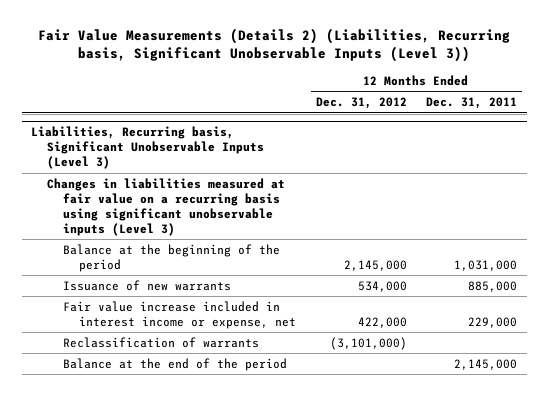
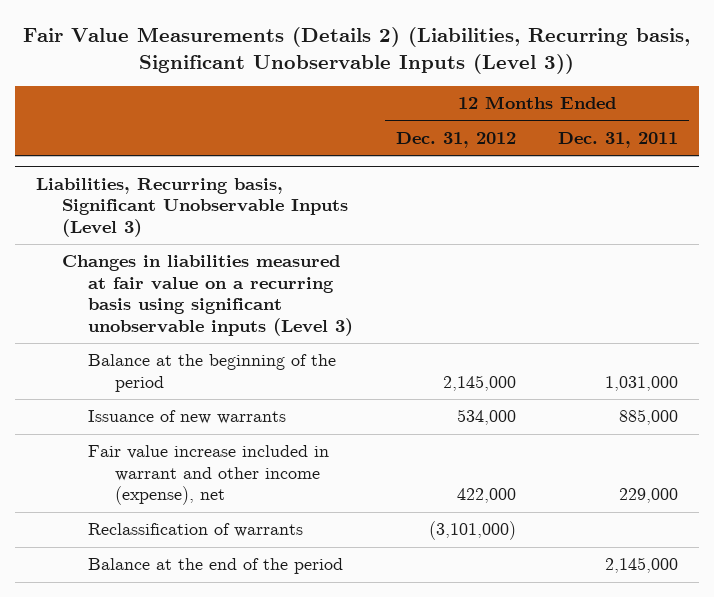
[62,300,296,329] Fair value increase included in interest income or expense, net -> [88,445,330,506] Fair value increase included in warrant and other income (expense), net

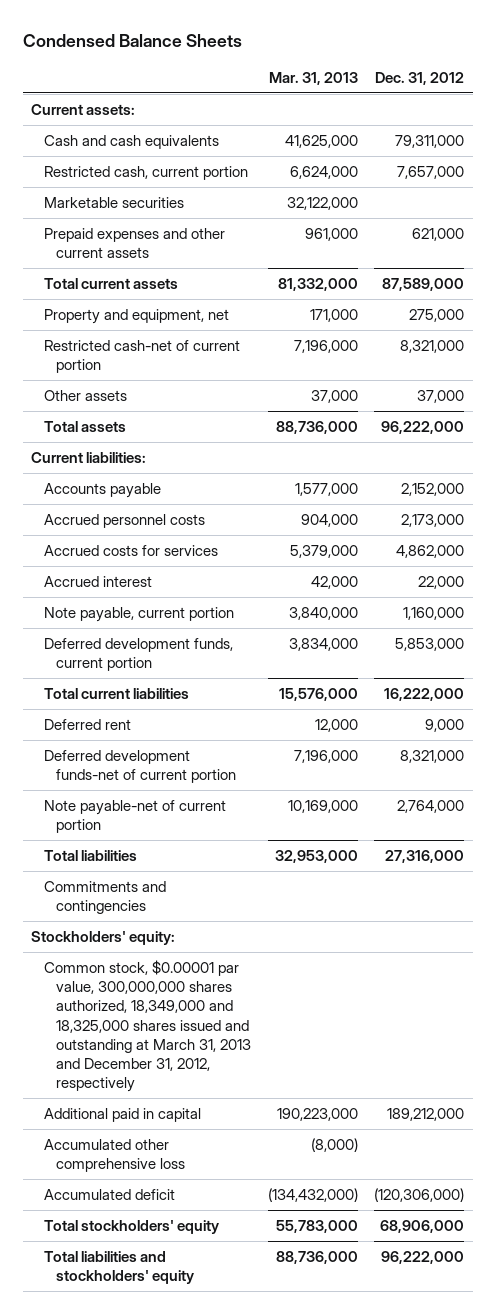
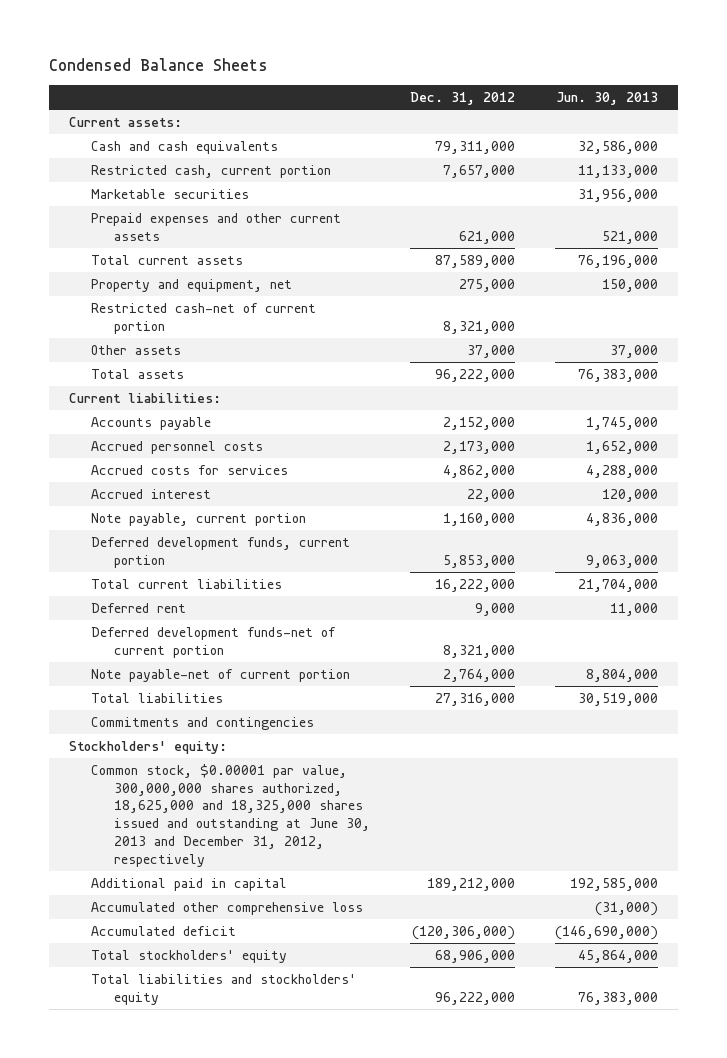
[268,71,358,85] Mar. 31, 2013 -> none
none -> [555,91,658,105] Jun. 30, 2013
[43,960,252,1093] Common stock, $0.00001 par value, 300,000,000 shares authorized, 18,349,000 and 18,325,000 shares issued and outstanding at March 31, 2013 and December 31, 2012, respectively -> [91,763,370,867] Common stock, $0.00001 par value, 300,000,000 shares authorized, 18,625,000 and 18,325,000 shares issued and outstanding at June 30, 2013 and December 31, 2012, respectively

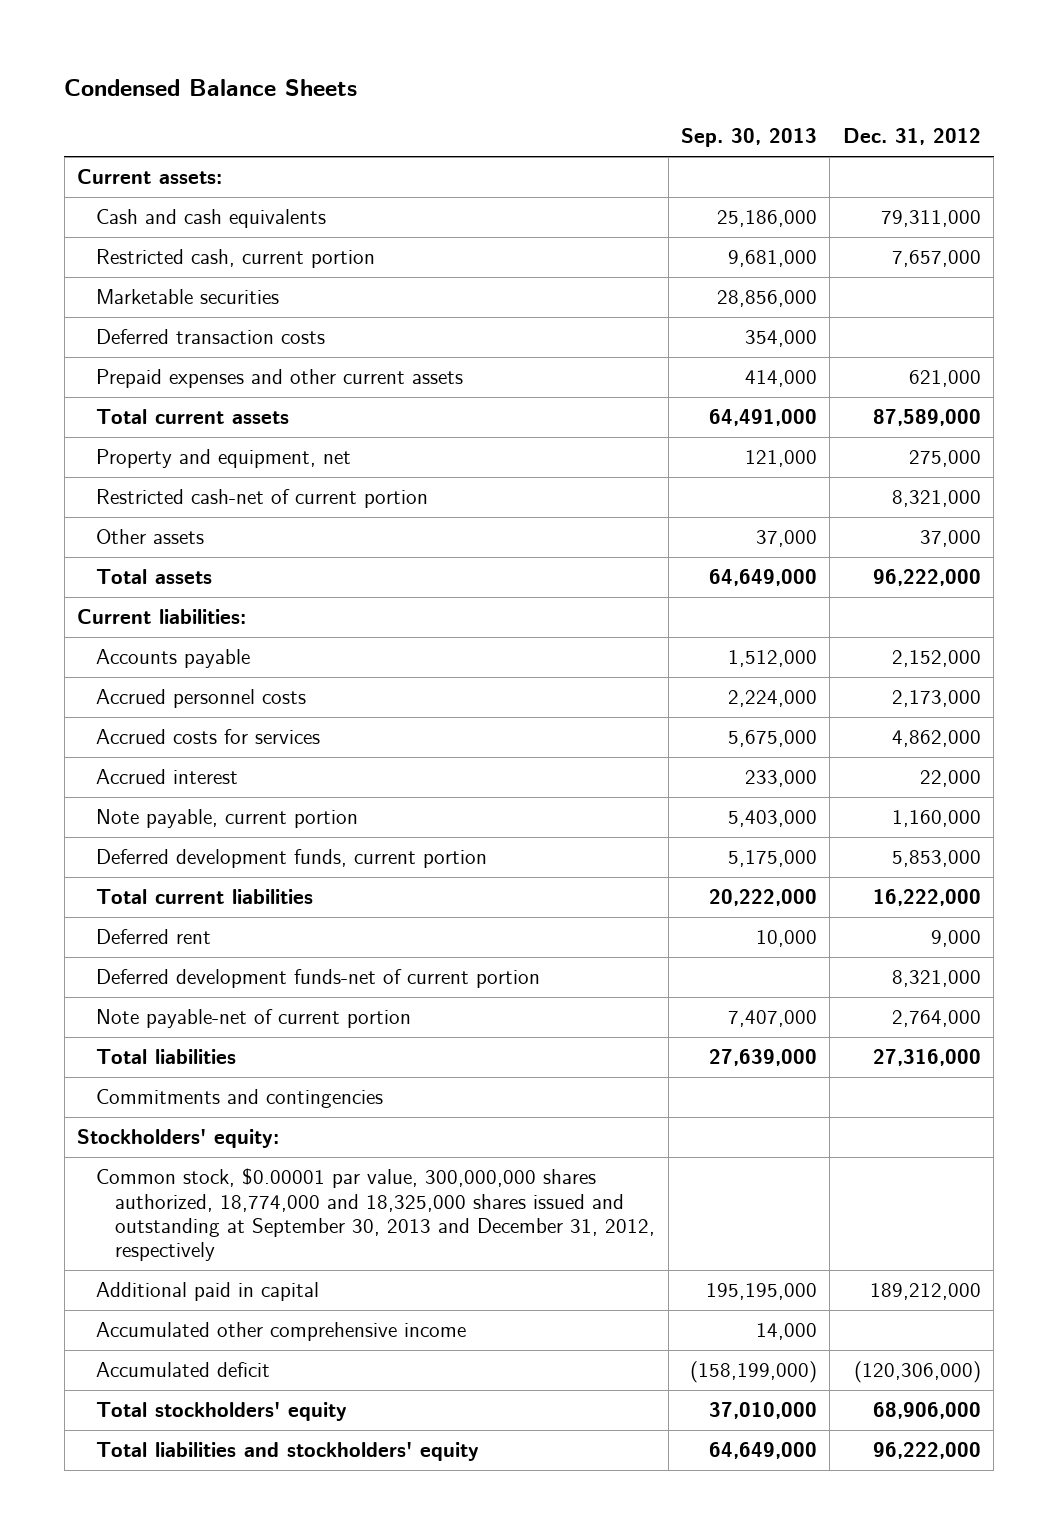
[555,91,658,105] Jun. 30, 2013 -> none
none -> [681,128,818,148] Sep. 30, 2013
none -> [96,329,326,345] Deferred transaction costs
[91,763,370,867] Common stock, $0.00001 par value, 300,000,000 shares authorized, 18,625,000 and 18,325,000 shares issued and outstanding at June 30, 2013 and December 31, 2012, respectively -> [96,1168,656,1262] Common stock, $0.00001 par value, 300,000,000 shares authorized, 18,774,000 and 18,325,000 shares issued and outstanding at September 30, 2013 and December 31, 2012, respectively
[91,901,364,915] Accumulated other comprehensive loss -> [96,1322,467,1342] Accumulated other comprehensive income

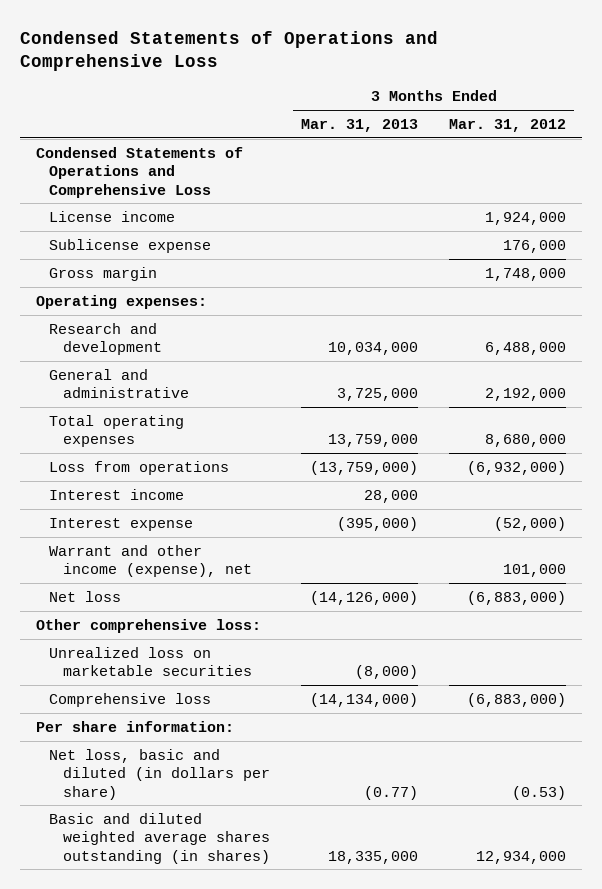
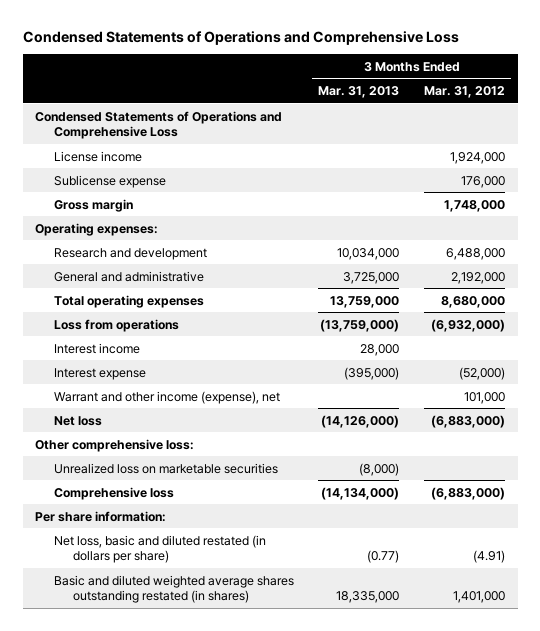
[49,748,270,800] Net loss, basic and diluted (in dollars per share) -> [53,534,266,564] Net loss, basic and diluted restated (in dollars per share)
[512,785,567,800] (0.53) -> [473,550,506,564] (4.91)
[49,812,270,864] Basic and diluted weighted average shares outstanding (in shares) -> [53,574,294,604] Basic and diluted weighted average shares outstanding restated (in shares)
[476,850,567,864] 12,934,000 -> [453,591,506,604] 1,401,000

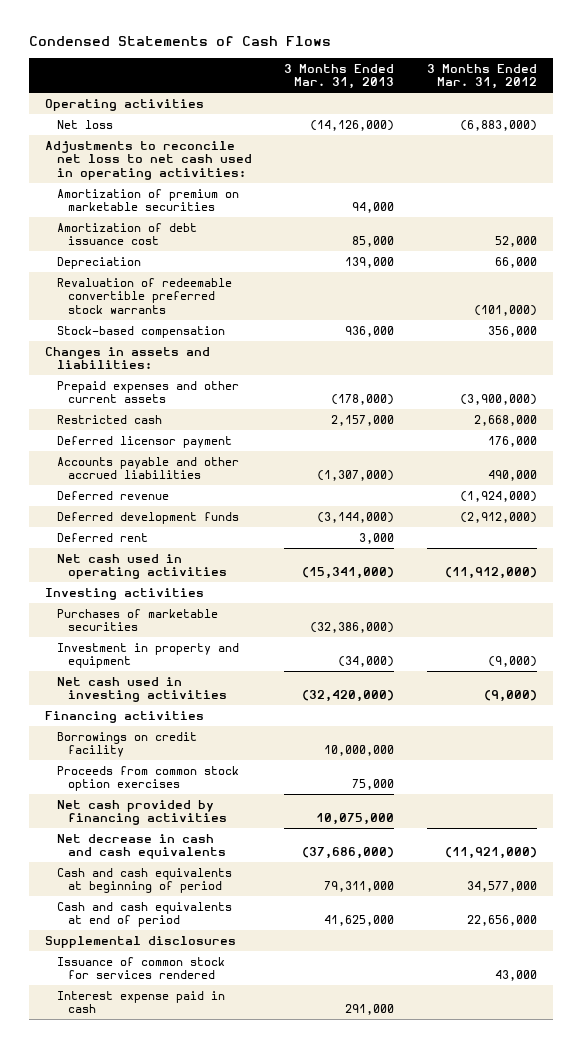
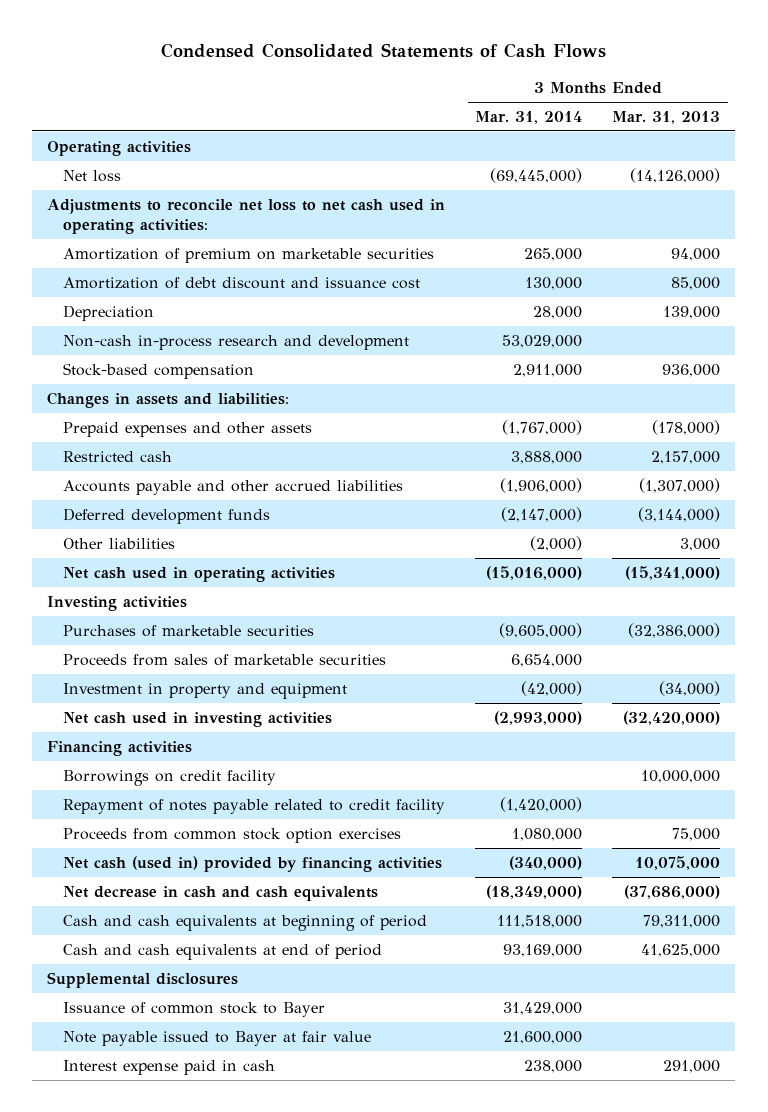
[28,36,331,47] Condensed Statements of Cash Flows -> [160,43,606,59] Condensed Consolidated Statements of Cash Flows
[427,63,538,90] 3 Months Ended Mar. 31, 2012 -> none
none -> [475,110,583,124] Mar. 31, 2014
[56,222,197,246] Amortization of debt issuance cost -> [63,276,421,289] Amortization of debt discount and issuance cost
[56,277,232,314] Revaluation of redeemable convertible preferred stock warrants -> none
none -> [63,334,410,350] Non-cash in-process research and development
[56,380,239,404] Prepaid expenses and other current assets -> [63,421,313,437] Prepaid expenses and other assets
[56,435,232,448] Deferred licensor payment -> none
[56,490,169,500] Deferred revenue -> none
[56,532,148,542] Deferred rent -> none
none -> [63,537,176,549] Other liabilities
none -> [63,653,387,666] Proceeds from sales of marketable securities
none -> [63,798,446,814] Repayment of notes payable related to credit facility
[56,799,228,826] Net cash provided by financing activities -> [63,855,443,872] Net cash (used in) provided by financing activities
[56,956,225,980] Issuance of common stock for services rendered -> none
none -> [63,1001,326,1017] Issuance of common stock to Bayer
none -> [63,1030,372,1046] Note payable issued to Bayer at fair value

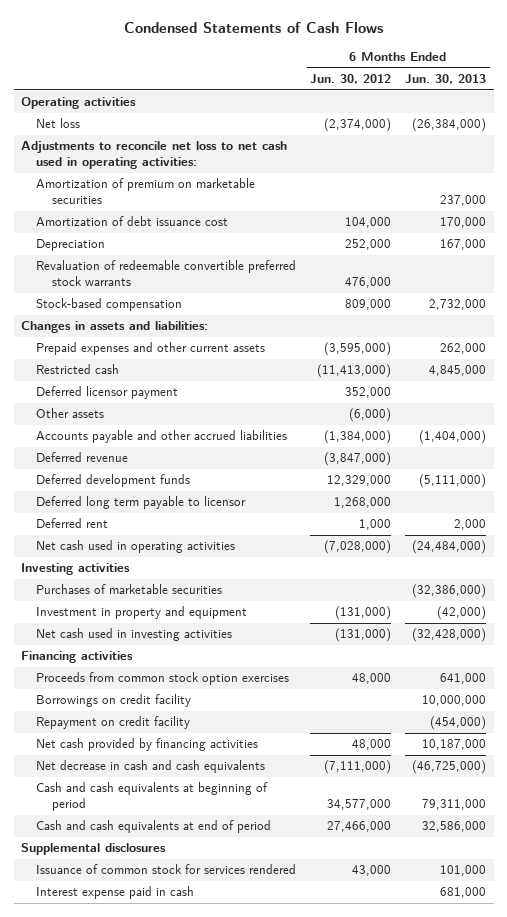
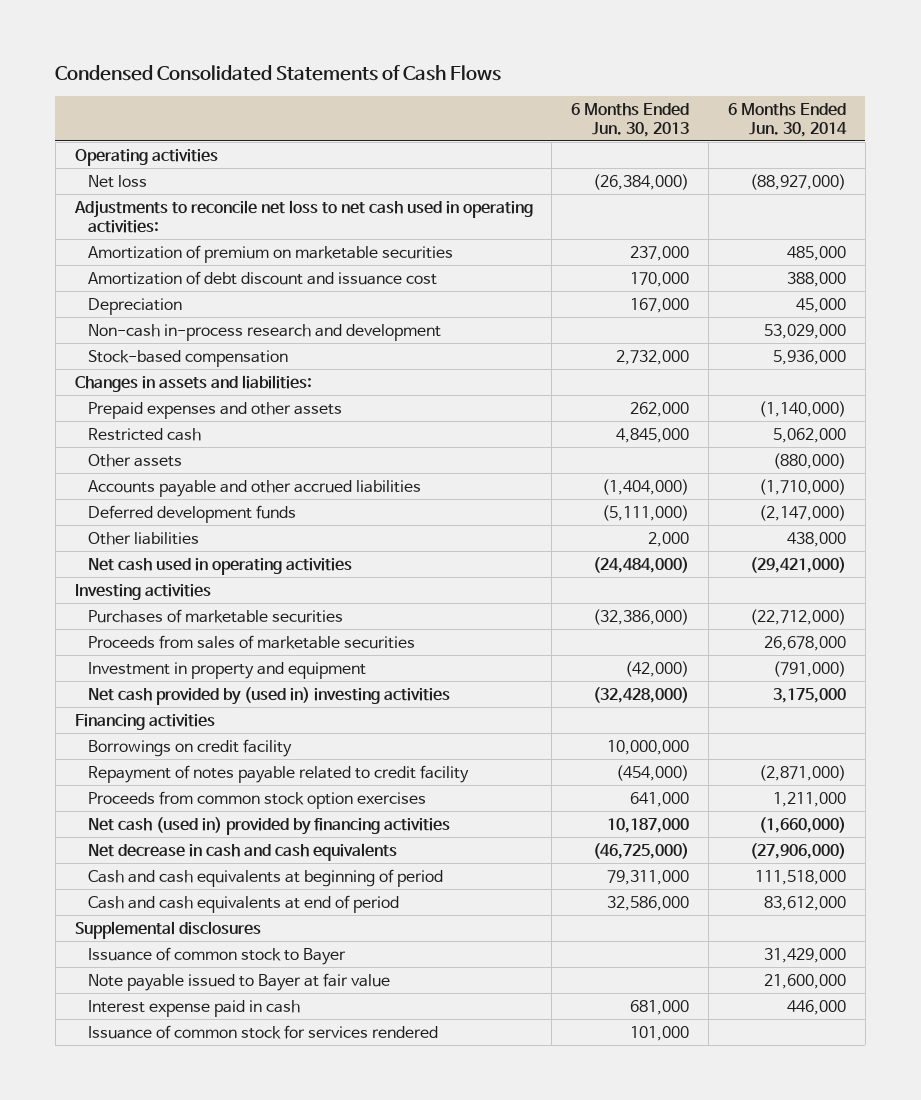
[123,22,383,34] Condensed Statements of Cash Flows -> [55,65,502,82] Condensed Consolidated Statements of Cash Flows
[310,74,392,85] Jun. 30, 2012 -> none
none -> [727,102,847,137] 6 Months Ended Jun. 30, 2014
[36,216,229,227] Amortization of debt issuance cost -> [88,270,438,285] Amortization of debt discount and issuance cost
[36,260,297,287] Revaluation of redeemable convertible preferred stock warrants -> none
none -> [88,323,442,341] Non-cash in-process research and development
[36,342,266,356] Prepaid expenses and other current assets -> [88,401,343,419] Prepaid expenses and other assets
[36,386,179,400] Deferred licensor payment -> none
[36,452,129,463] Deferred revenue -> none
[36,496,247,510] Deferred long term payable to licensor -> none
[36,518,109,529] Deferred rent -> none
none -> [88,531,200,545] Other liabilities
none -> [88,634,416,649] Proceeds from sales of marketable securities
[36,628,233,642] Net cash used in investing activities -> [88,686,451,705] Net cash provided by (used in) investing activities
[36,716,191,730] Repayment on credit facility -> [88,764,470,783] Repayment of notes payable related to credit facility
[36,672,290,686] Proceeds from common stock option exercises -> [88,790,427,809] Proceeds from common stock option exercises
[36,738,259,752] Net cash provided by financing activities -> [88,816,451,835] Net cash (used in) provided by financing activities
none -> [88,946,347,965] Issuance of common stock to Bayer
none -> [88,972,391,991] Note payable issued to Bayer at fair value
[36,864,297,875] Issuance of common stock for services rendered -> [88,1024,439,1039] Issuance of common stock for services rendered

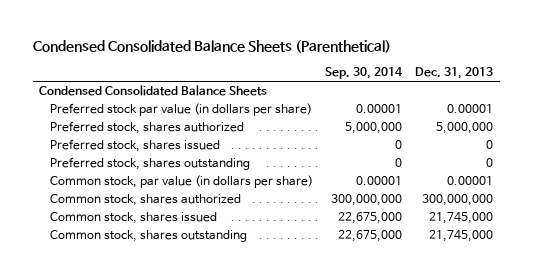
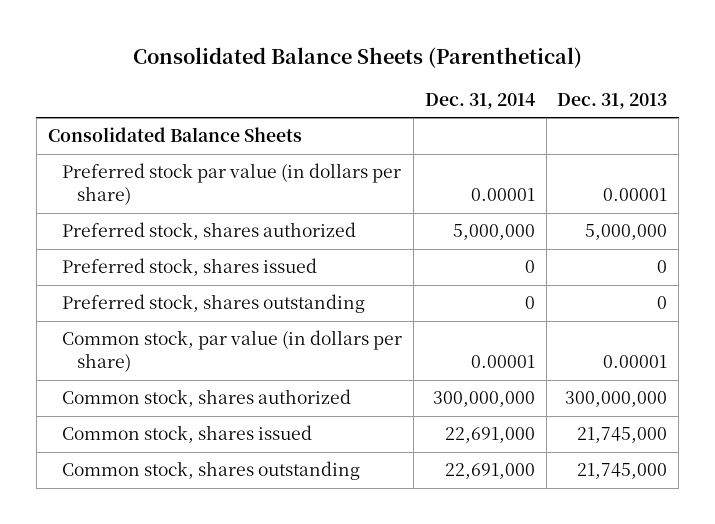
[32,40,391,54] Condensed Consolidated Balance Sheets (Parenthetical) -> [132,46,582,68] Consolidated Balance Sheets (Parenthetical)
[325,67,404,80] Sep. 30, 2014 -> none
none -> [424,92,535,109] Dec. 31, 2014
[39,85,268,97] Condensed Consolidated Balance Sheets -> [47,127,302,143] Consolidated Balance Sheets

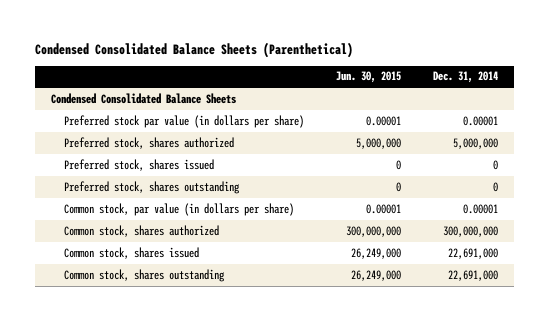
[132,46,582,68] Consolidated Balance Sheets (Parenthetical) -> [35,41,354,58] Condensed Consolidated Balance Sheets (Parenthetical)
[557,92,668,109] Dec. 31, 2013 -> none
none -> [336,71,402,84] Jun. 30, 2015
[47,127,302,143] Consolidated Balance Sheets -> [51,92,237,104] Condensed Consolidated Balance Sheets

